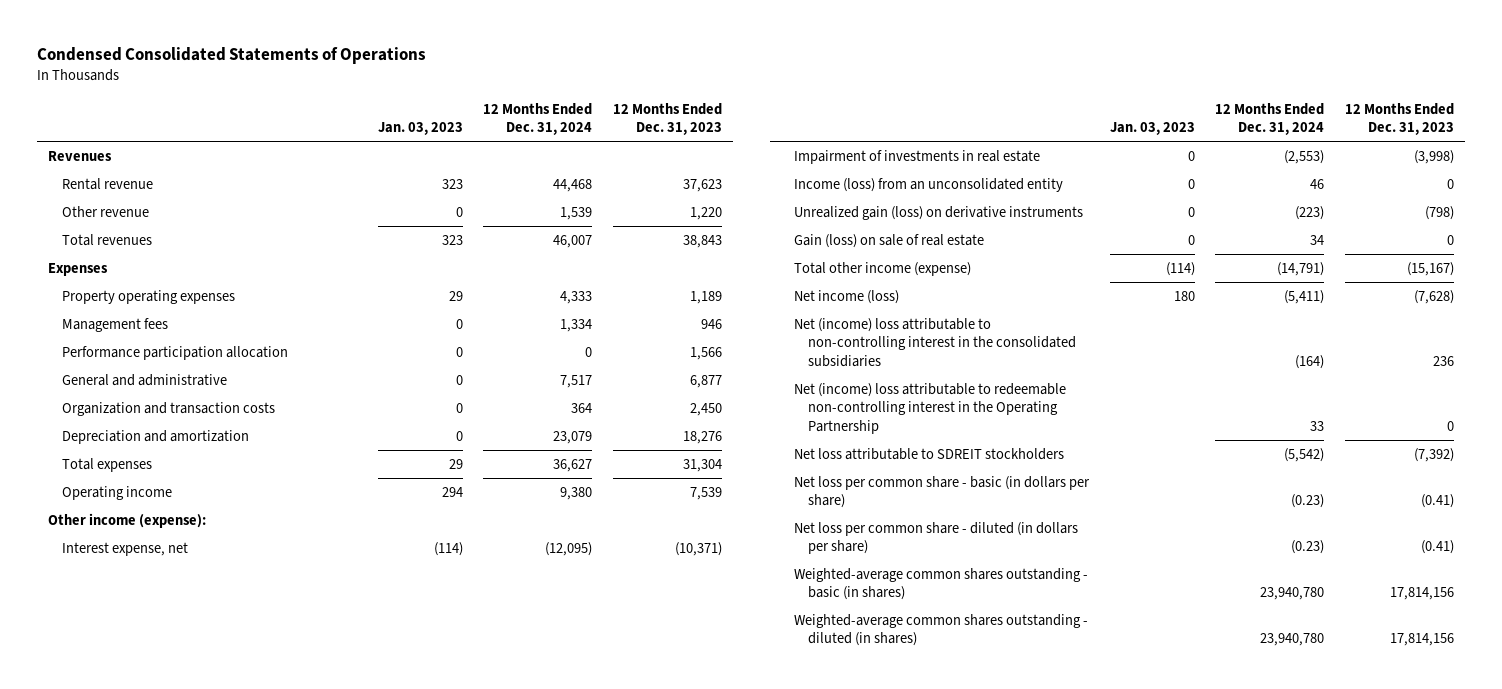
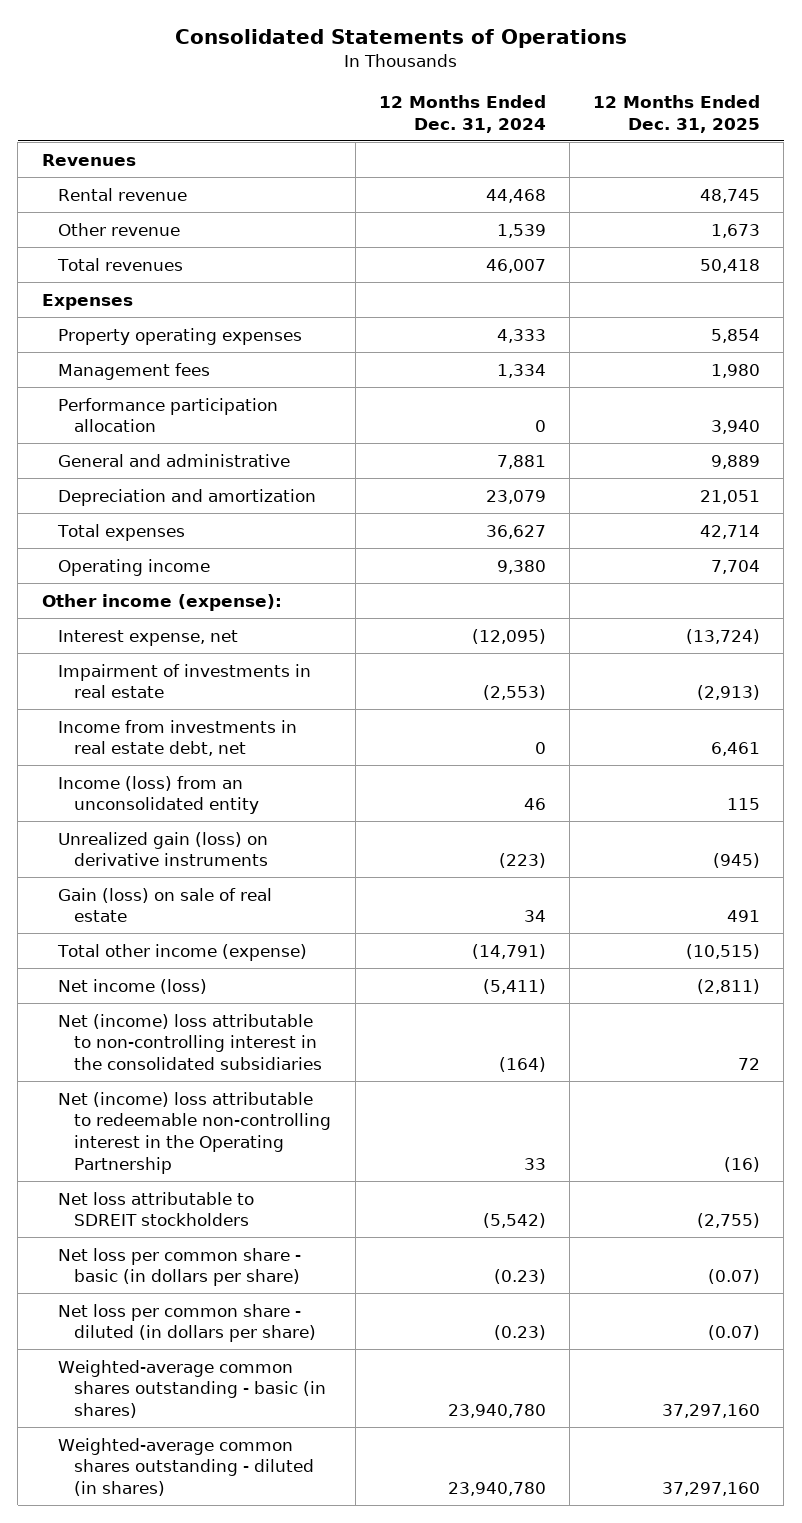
[37,47,427,65] Condensed Consolidated Statements of Operations -> [174,29,627,49] Consolidated Statements of Operations
[377,122,463,136] Jan. 03, 2023 -> none
[613,102,723,136] 12 Months Ended Dec. 31, 2023 -> none
none -> [593,95,761,133] 12 Months Ended Dec. 31, 2025
[61,401,275,416] Organization and transaction costs -> none
[560,374,593,388] 7,517 -> [496,454,546,469] 7,881
none -> [57,719,297,757] Income from investments in real estate debt, net

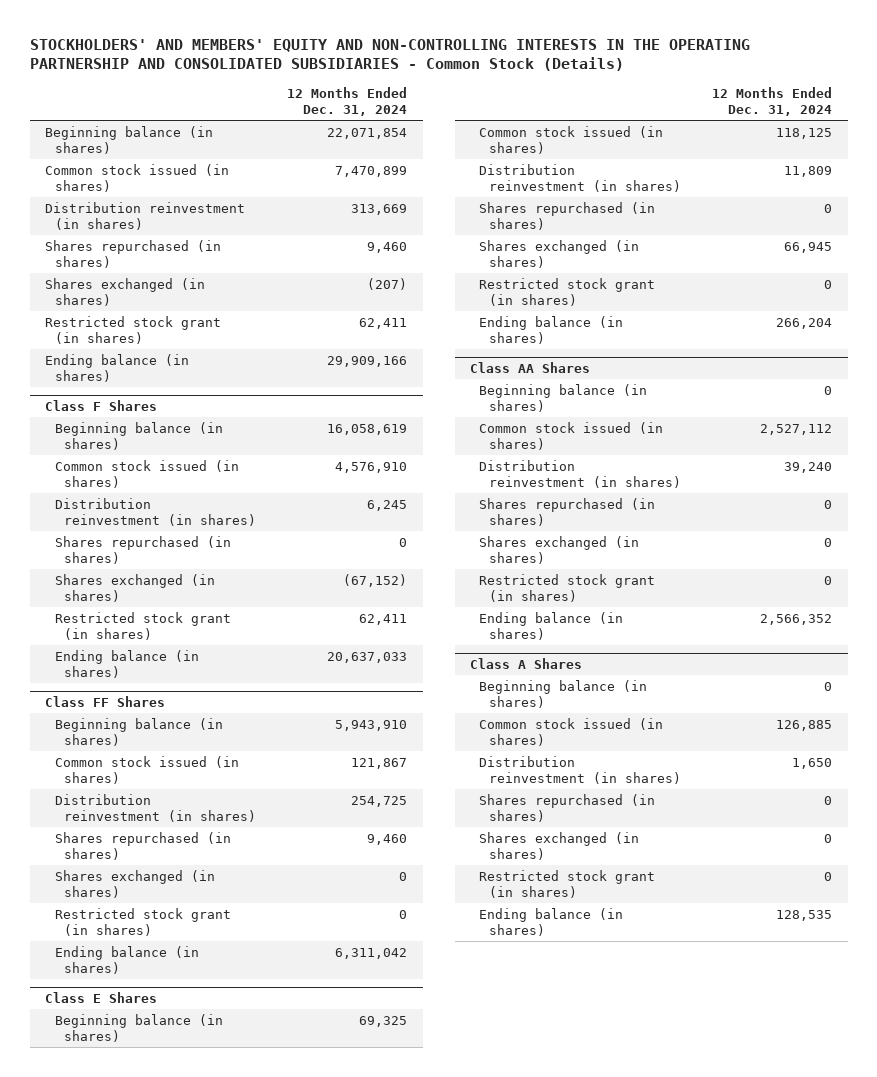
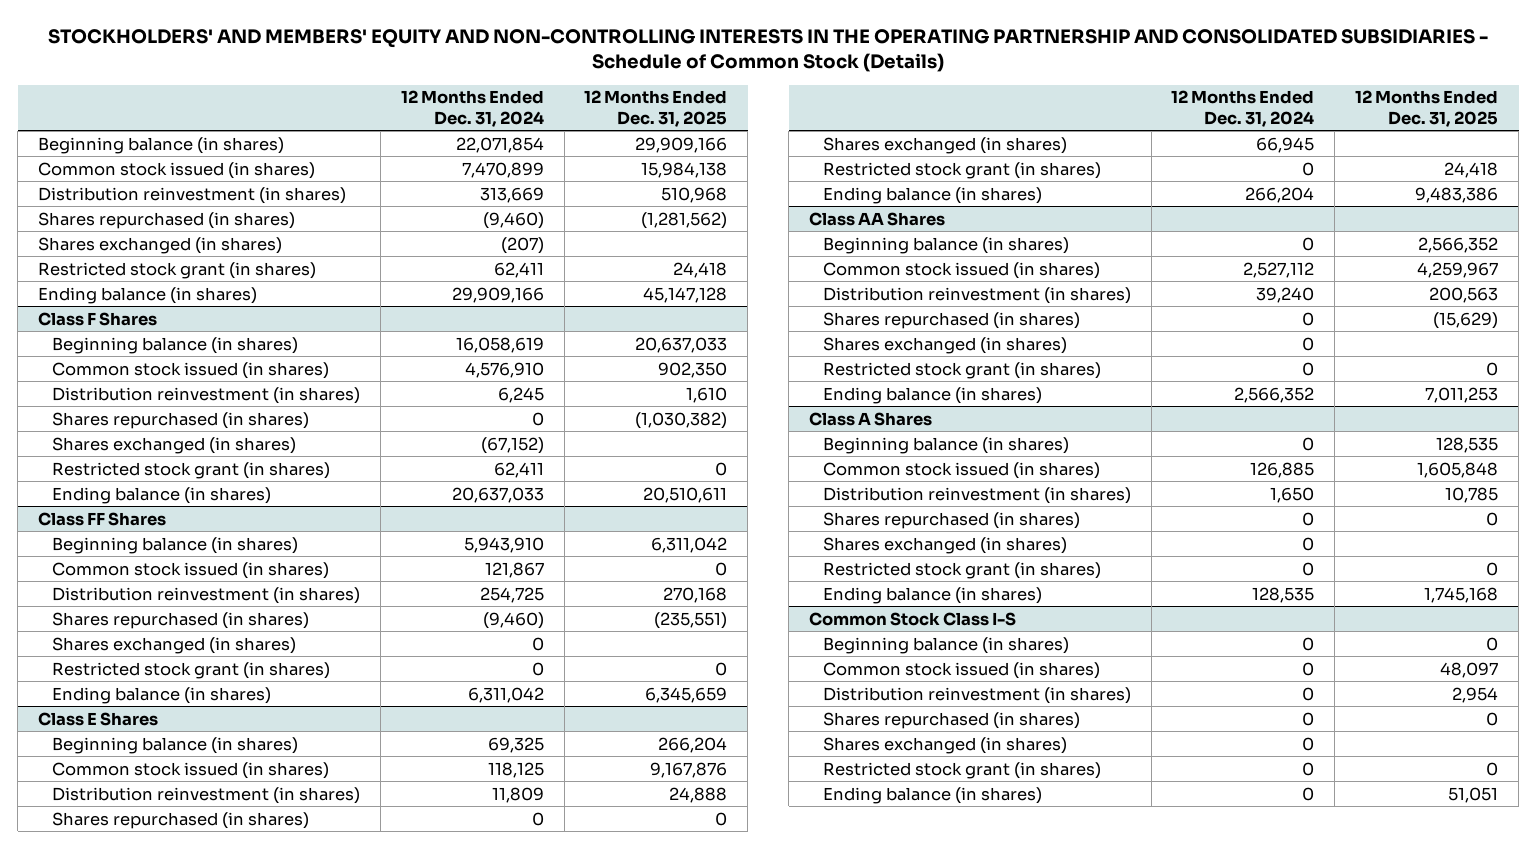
[29,38,750,72] STOCKHOLDERS' AND MEMBERS' EQUITY AND NON-CONTROLLING INTERESTS IN THE OPERATING PARTNERSHIP AND CONSOLIDATED SUBSIDIARIES - Common Stock (Details) -> [48,29,1489,73] STOCKHOLDERS' AND MEMBERS' EQUITY AND NON-CONTROLLING INTERESTS IN THE OPERATING PARTNERSHIP AND CONSOLIDATED SUBSIDIARIES - Schedule of Common Stock (Details)
none -> [584,90,728,127] 12 Months Ended Dec. 31, 2025
[366,241,407,253] 9,460 -> [482,211,544,229] (9,460)
[366,833,407,845] 9,460 -> [482,611,544,629] (9,460)
none -> [808,611,1016,626] Common Stock Class I-S
none -> [822,636,1069,654] Beginning balance (in shares)
none -> [822,661,1100,679] Common stock issued (in shares)
none -> [822,686,1131,704] Distribution reinvestment (in shares)
none -> [822,711,1080,729] Shares repurchased (in shares)
none -> [822,736,1067,754] Shares exchanged (in shares)
none -> [822,761,1101,779] Restricted stock grant (in shares)
none -> [822,786,1042,804] Ending balance (in shares)

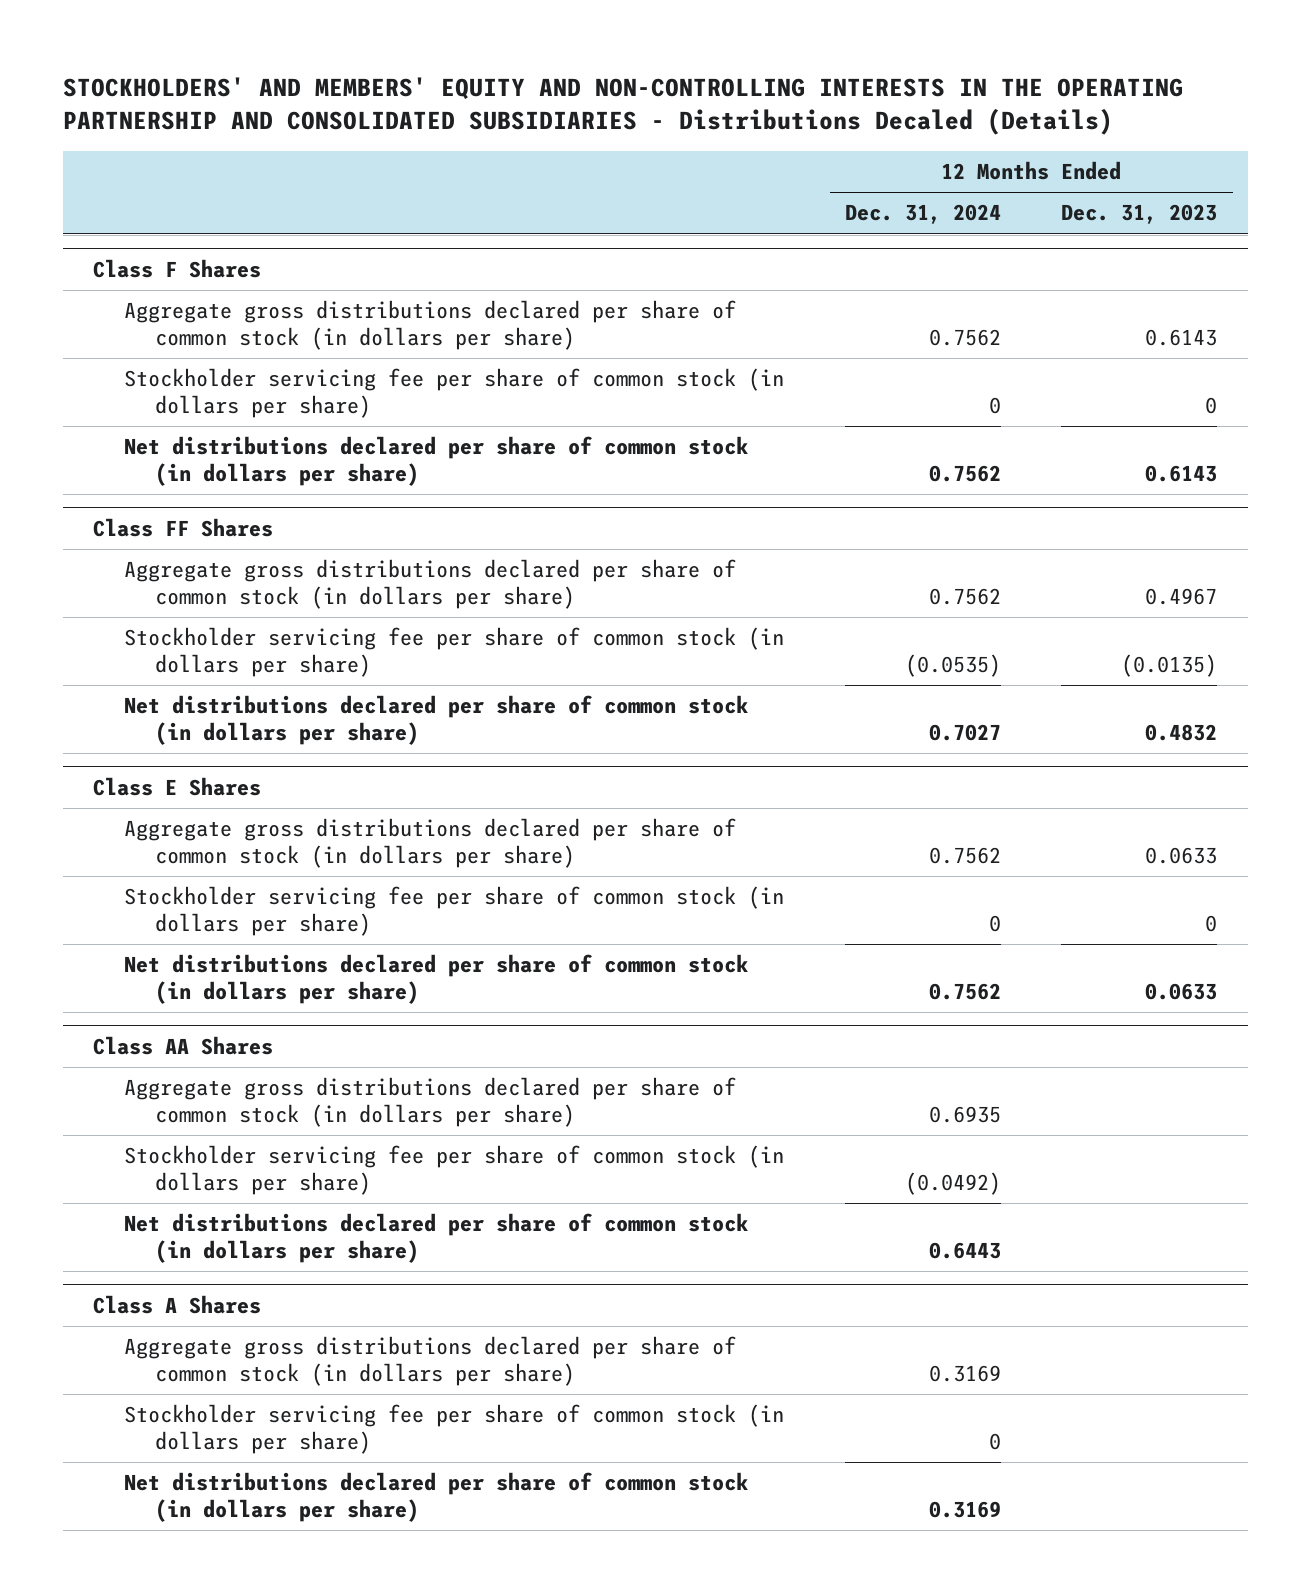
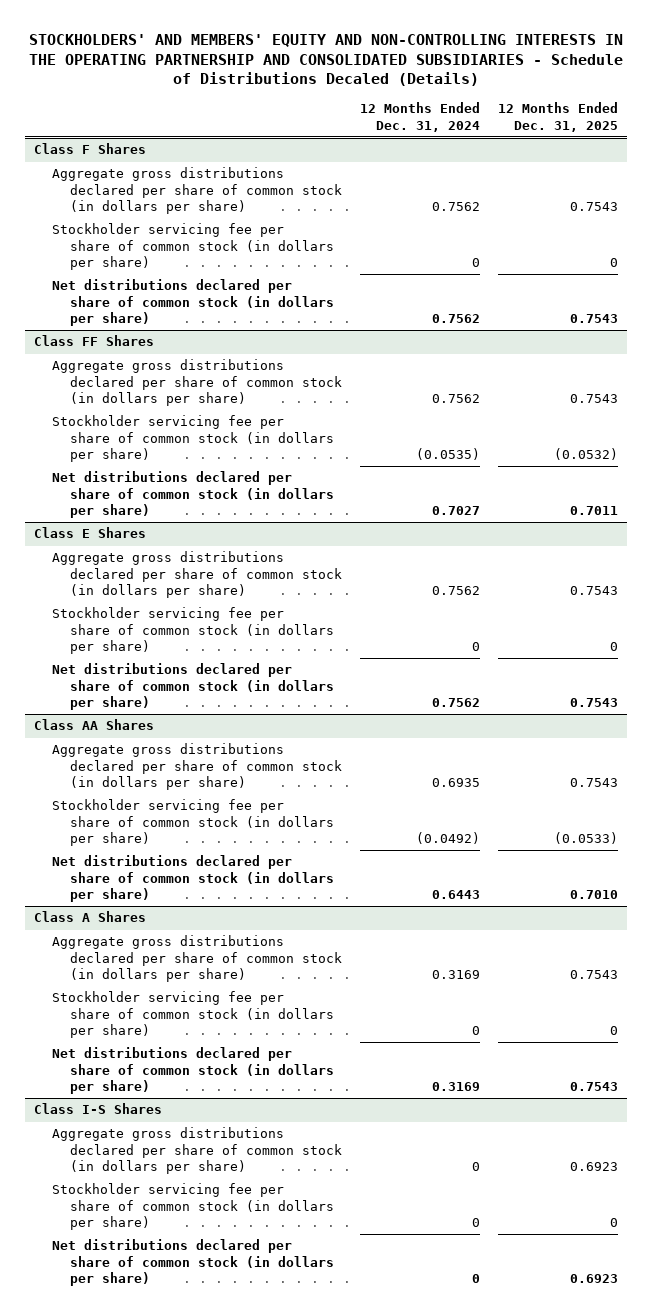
[62,76,1183,136] STOCKHOLDERS' AND MEMBERS' EQUITY AND NON-CONTROLLING INTERESTS IN THE OPERATING PARTNERSHIP AND CONSOLIDATED SUBSIDIARIES - Distributions Decaled (Details) -> [29,34,624,87] STOCKHOLDERS' AND MEMBERS' EQUITY AND NON-CONTROLLING INTERESTS IN THE OPERATING PARTNERSHIP AND CONSOLIDATED SUBSIDIARIES - Schedule of Distributions Decaled (Details)
[1061,204,1218,225] Dec. 31, 2023 -> none
none -> [497,102,618,132] 12 Months Ended Dec. 31, 2025
none -> [34,1103,163,1115] Class I-S Shares
none -> [52,1127,343,1174] Aggregate gross distributions declared per share of common stock (in dollars per share)
none -> [52,1183,335,1230] Stockholder servicing fee per share of common stock (in dollars per share)
none -> [52,1239,335,1286] Net distributions declared per share of common stock (in dollars per share)

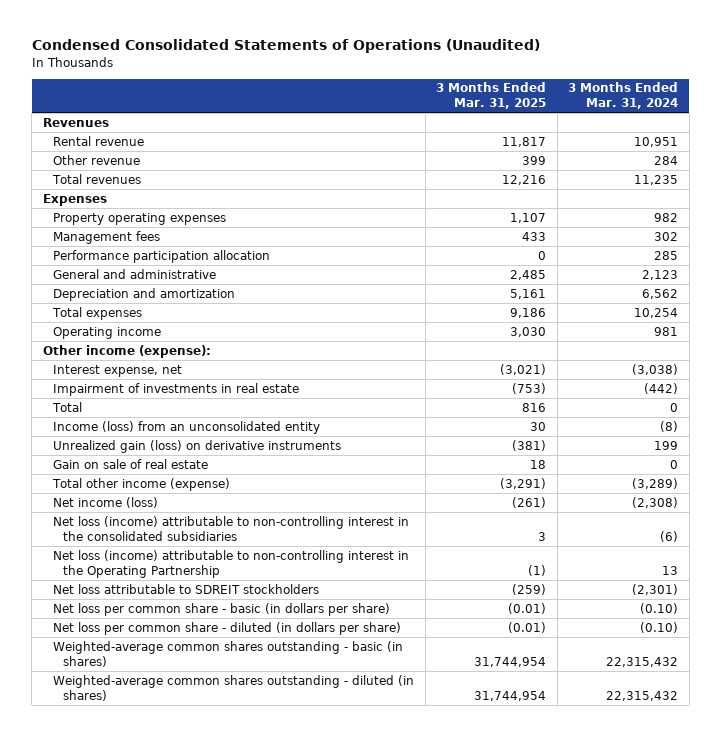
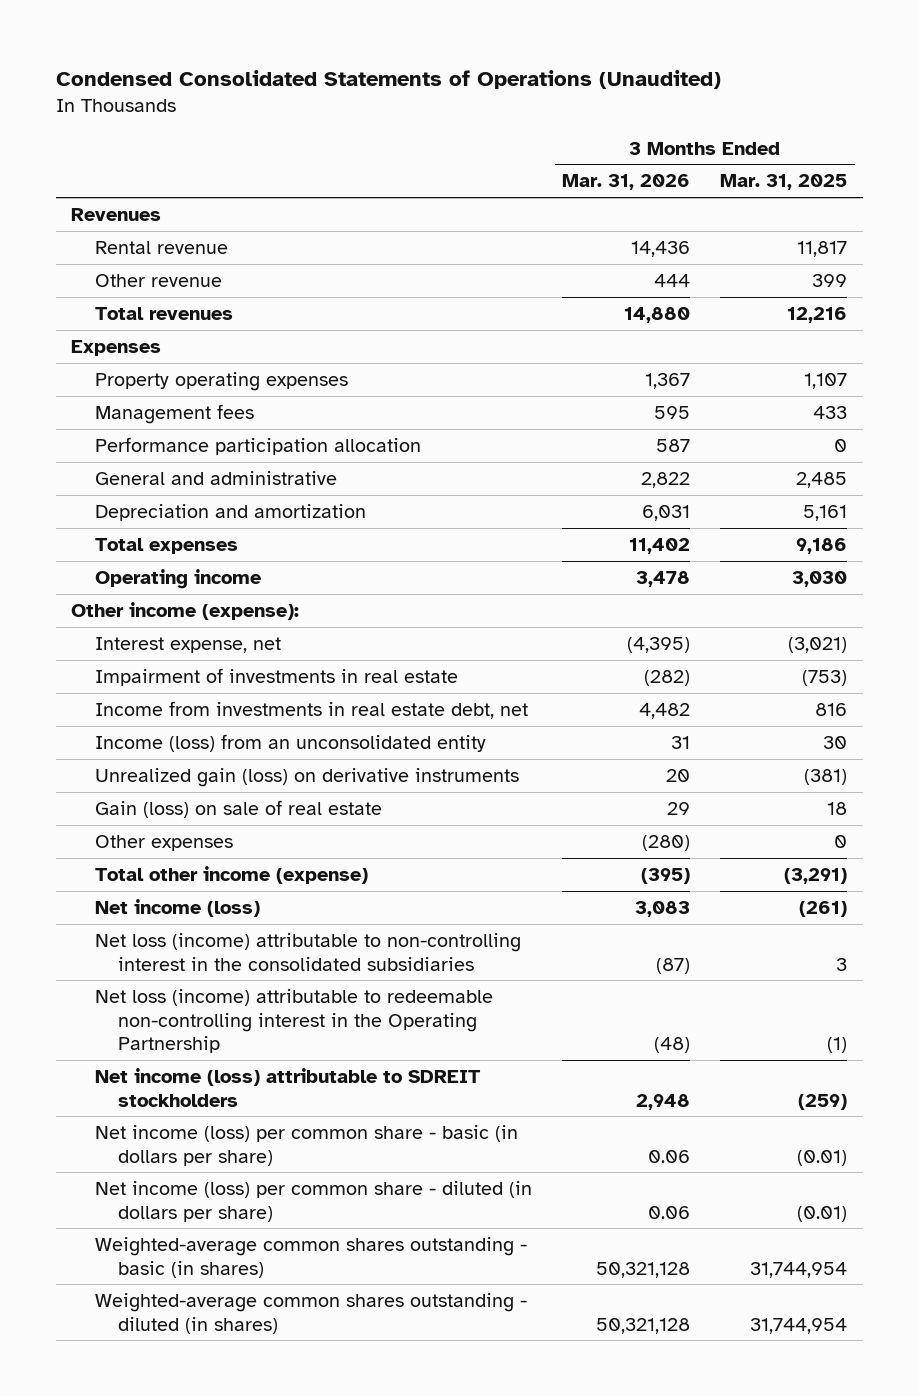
[568,82,679,110] 3 Months Ended Mar. 31, 2024 -> none
none -> [562,174,691,191] Mar. 31, 2026
[52,401,83,412] Total -> [94,701,528,720] Income from investments in real estate debt, net
[53,458,209,469] Gain on sale of real estate -> [94,800,382,819] Gain (loss) on sale of real estate
none -> [94,835,233,852] Other expenses
[53,549,410,578] Net loss (income) attributable to non-controlling interest in the Operating Partnership -> [94,989,493,1054] Net loss (income) attributable to redeemable non-controlling interest in the Operating Partnership
[53,583,320,594] Net loss attributable to SDREIT stockholders -> [94,1068,481,1107] Net income (loss) attributable to SDREIT stockholders
[53,602,391,616] Net loss per common share - basic (in dollars per share) -> [94,1125,518,1166] Net income (loss) per common share - basic (in dollars per share)
[53,621,402,635] Net loss per common share - diluted (in dollars per share) -> [94,1181,532,1222] Net income (loss) per common share - diluted (in dollars per share)

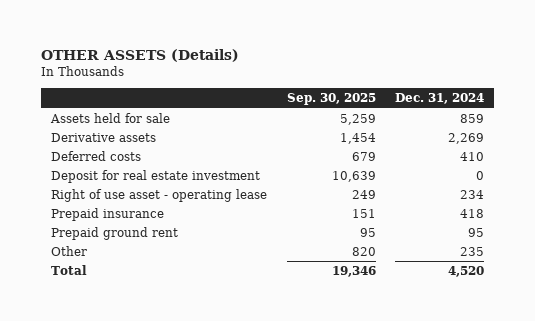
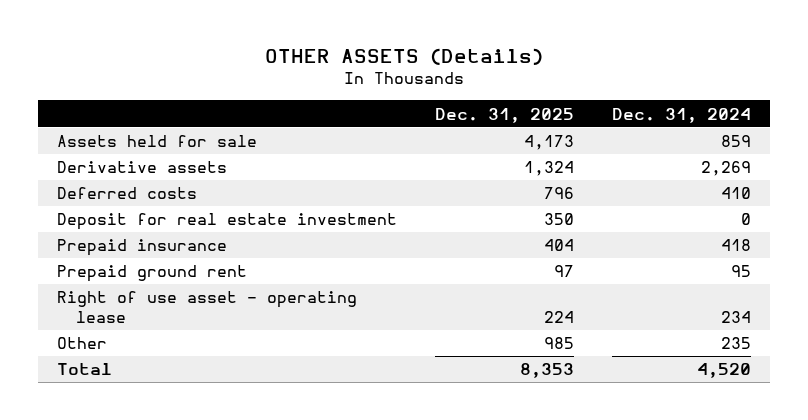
[286,93,376,106] Sep. 30, 2025 -> none
none -> [435,107,575,123] Dec. 31, 2025
[50,189,267,203] Right of use asset - operating lease -> [57,291,358,324] Right of use asset - operating lease

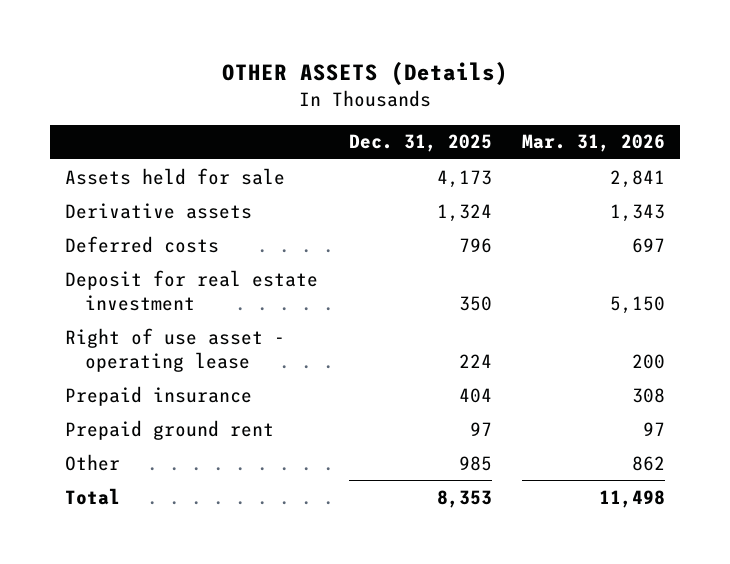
[612,107,752,123] Dec. 31, 2024 -> none
none -> [522,134,666,153] Mar. 31, 2026
[57,291,358,324] Right of use asset - operating lease -> [65,327,286,372] Right of use asset - operating lease

